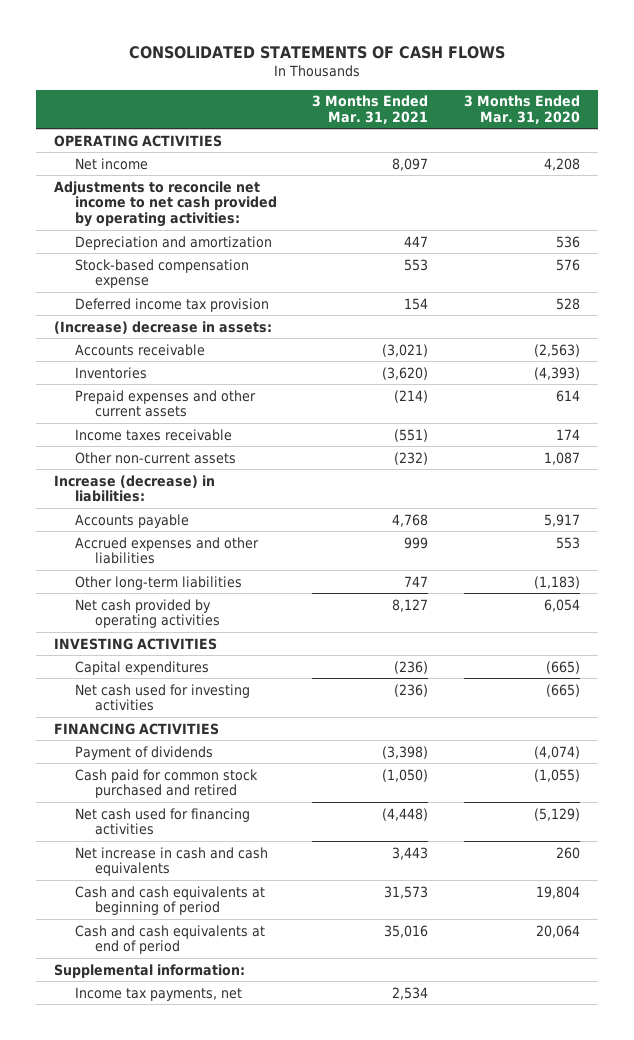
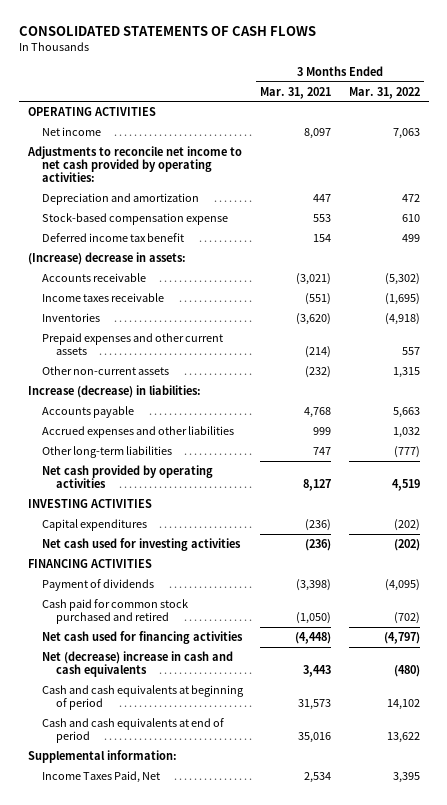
[464,95,581,124] 3 Months Ended Mar. 31, 2020 -> none
none -> [348,86,420,99] Mar. 31, 2022
[74,297,269,312] Deferred income tax provision -> [41,232,184,242] Deferred income tax benefit
[74,428,232,441] Income taxes receivable -> [41,292,164,302] Income taxes receivable
[74,846,268,877] Net increase in cash and cash equivalents -> [41,650,233,678] Net (decrease) increase in cash and cash equivalents
[74,986,242,1001] Income tax payments, net -> [41,770,160,783] Income Taxes Paid, Net

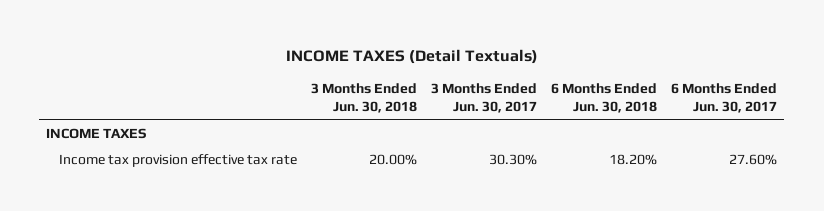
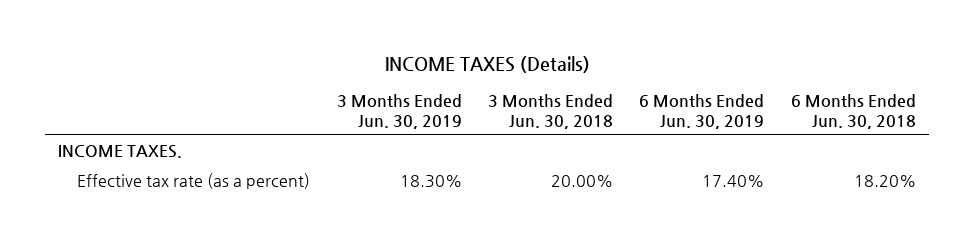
[285,49,538,65] INCOME TAXES (Detail Textuals) -> [385,55,591,73] INCOME TAXES (Details)
[430,82,537,113] 3 Months Ended Jun. 30, 2017 -> none
[671,82,778,113] 6 Months Ended Jun. 30, 2017 -> none
none -> [336,93,462,129] 3 Months Ended Jun. 30, 2019
none -> [639,93,765,129] 6 Months Ended Jun. 30, 2019
[46,127,147,139] INCOME TAXES -> [58,145,183,159] INCOME TAXES.
[58,153,297,167] Income tax provision effective tax rate -> [77,173,311,190] Effective tax rate (as a percent)

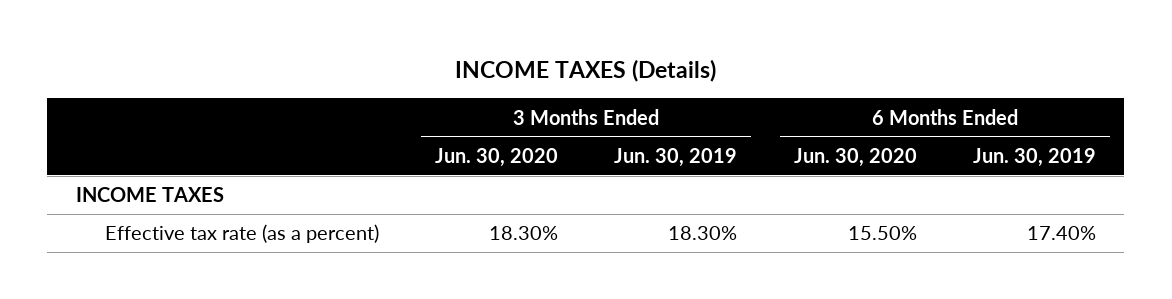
[487,93,613,129] 3 Months Ended Jun. 30, 2018 -> none
[790,93,916,129] 6 Months Ended Jun. 30, 2018 -> none
none -> [434,147,558,167] Jun. 30, 2020
none -> [793,147,917,167] Jun. 30, 2020
[58,145,183,159] INCOME TAXES. -> [75,187,224,203] INCOME TAXES

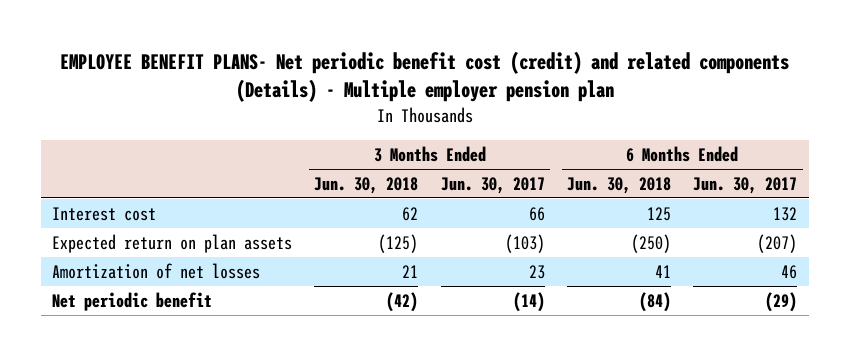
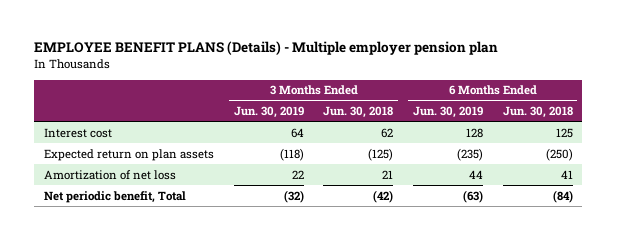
[59,51,789,103] EMPLOYEE BENEFIT PLANS- Net periodic benefit cost (credit) and related components (Details) - Multiple employer pension plan -> [34,41,499,56] EMPLOYEE BENEFIT PLANS (Details) - Multiple employer pension plan
[440,176,545,194] Jun. 30, 2017 -> none
[693,176,798,194] Jun. 30, 2017 -> none
none -> [233,106,304,119] Jun. 30, 2019
none -> [412,106,483,119] Jun. 30, 2019
[52,262,261,279] Amortization of net losses -> [44,169,177,180] Amortization of net loss
[52,291,213,311] Net periodic benefit -> [44,190,187,203] Net periodic benefit, Total

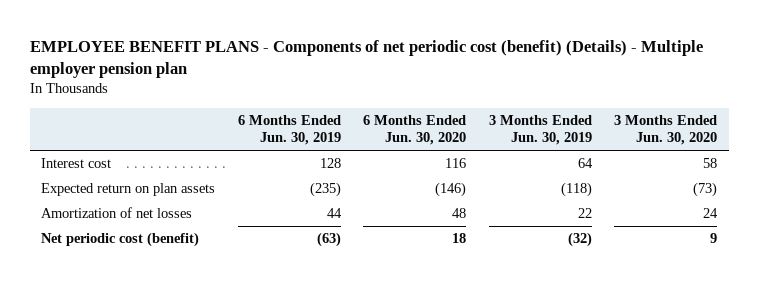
[34,41,499,56] EMPLOYEE BENEFIT PLANS (Details) - Multiple employer pension plan -> [29,40,703,79] EMPLOYEE BENEFIT PLANS - Components of net periodic cost (benefit) (Details) - Multiple employer pension plan
[323,106,394,119] Jun. 30, 2018 -> none
[502,106,573,119] Jun. 30, 2018 -> none
none -> [363,114,467,146] 6 Months Ended Jun. 30, 2020
none -> [614,114,718,146] 3 Months Ended Jun. 30, 2020
[44,169,177,180] Amortization of net loss -> [41,207,193,219] Amortization of net losses
[44,190,187,203] Net periodic benefit, Total -> [41,232,200,248] Net periodic cost (benefit)

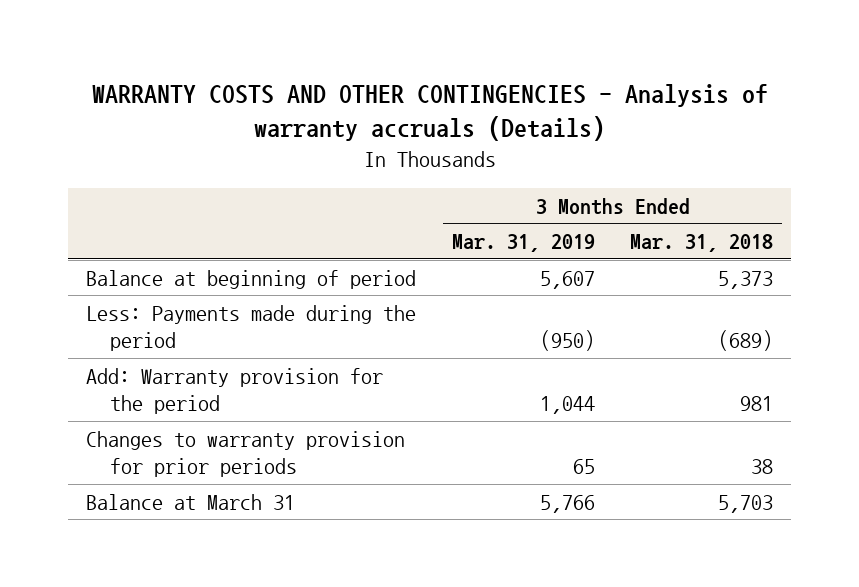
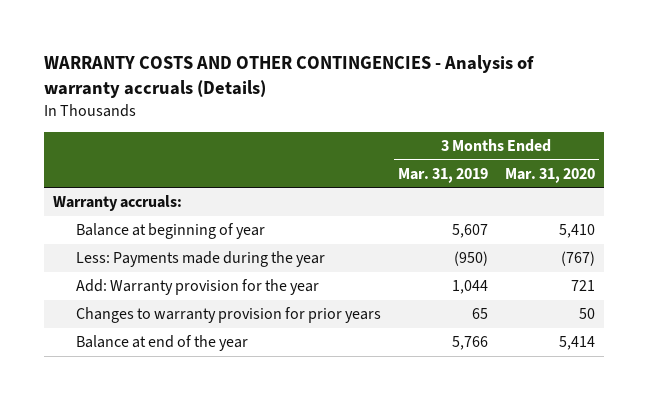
[630,233,774,252] Mar. 31, 2018 -> none
none -> [505,167,596,183] Mar. 31, 2020
none -> [52,195,182,212] Warranty accruals:
[85,269,416,289] Balance at beginning of period -> [75,223,265,240] Balance at beginning of year
[85,304,416,352] Less: Payments made during the period -> [75,251,325,268] Less: Payments made during the year
[85,367,383,415] Add: Warranty provision for the period -> [75,279,319,296] Add: Warranty provision for the year
[85,430,405,478] Changes to warranty provision for prior periods -> [75,307,381,324] Changes to warranty provision for prior years
[85,493,295,510] Balance at March 31 -> [75,335,248,352] Balance at end of the year

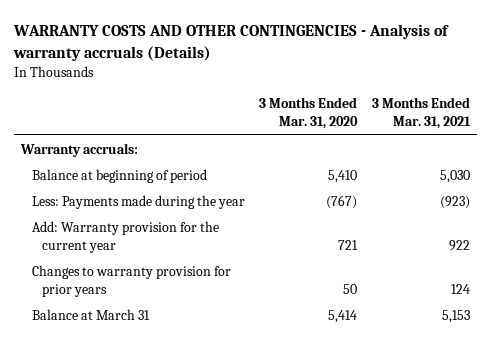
[397,167,488,183] Mar. 31, 2019 -> none
none -> [371,97,471,130] 3 Months Ended Mar. 31, 2021
[75,223,265,240] Balance at beginning of year -> [31,168,207,183] Balance at beginning of period
[75,279,319,296] Add: Warranty provision for the year -> [31,220,219,253] Add: Warranty provision for the current year
[75,335,248,352] Balance at end of the year -> [31,308,150,320] Balance at March 31

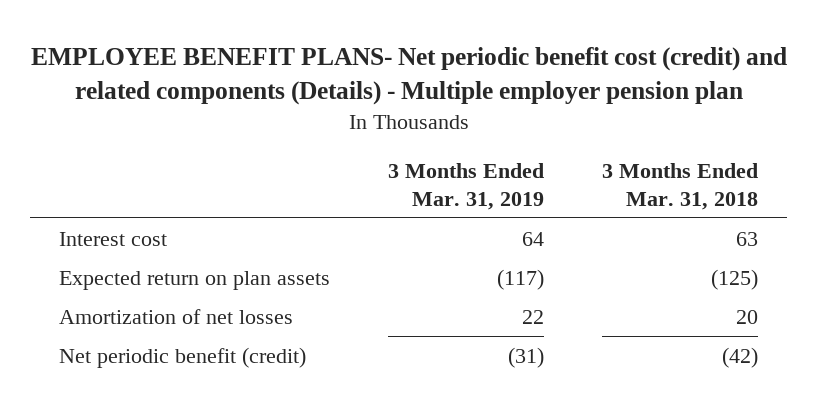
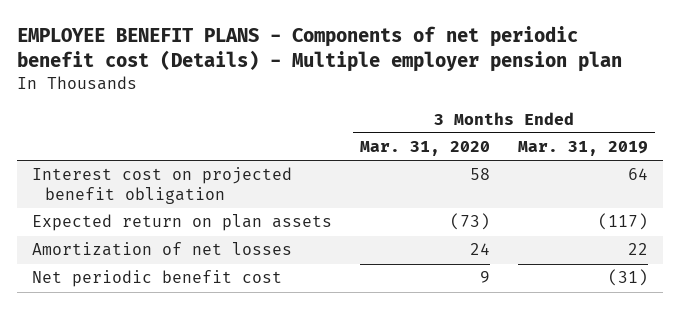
[30,46,787,106] EMPLOYEE BENEFIT PLANS- Net periodic benefit cost (credit) and related components (Details) - Multiple employer pension plan -> [17,26,623,73] EMPLOYEE BENEFIT PLANS - Components of net periodic benefit cost (Details) - Multiple employer pension plan
[602,163,759,210] 3 Months Ended Mar. 31, 2018 -> none
none -> [359,141,490,157] Mar. 31, 2020
[59,231,168,246] Interest cost -> [31,167,292,205] Interest cost on projected benefit obligation
[59,346,307,368] Net periodic benefit (credit) -> [31,270,282,288] Net periodic benefit cost

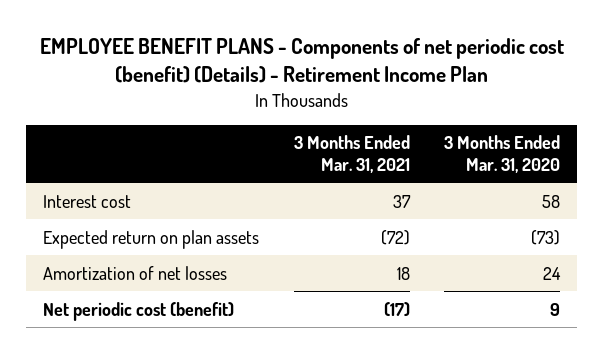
[17,26,623,73] EMPLOYEE BENEFIT PLANS - Components of net periodic benefit cost (Details) - Multiple employer pension plan -> [39,38,564,84] EMPLOYEE BENEFIT PLANS - Components of net periodic cost (benefit) (Details) - Retirement Income Plan
[518,141,649,157] Mar. 31, 2019 -> none
none -> [293,135,410,174] 3 Months Ended Mar. 31, 2021
[31,167,292,205] Interest cost on projected benefit obligation -> [43,194,132,208] Interest cost
[31,270,282,288] Net periodic benefit cost -> [43,301,235,321] Net periodic cost (benefit)

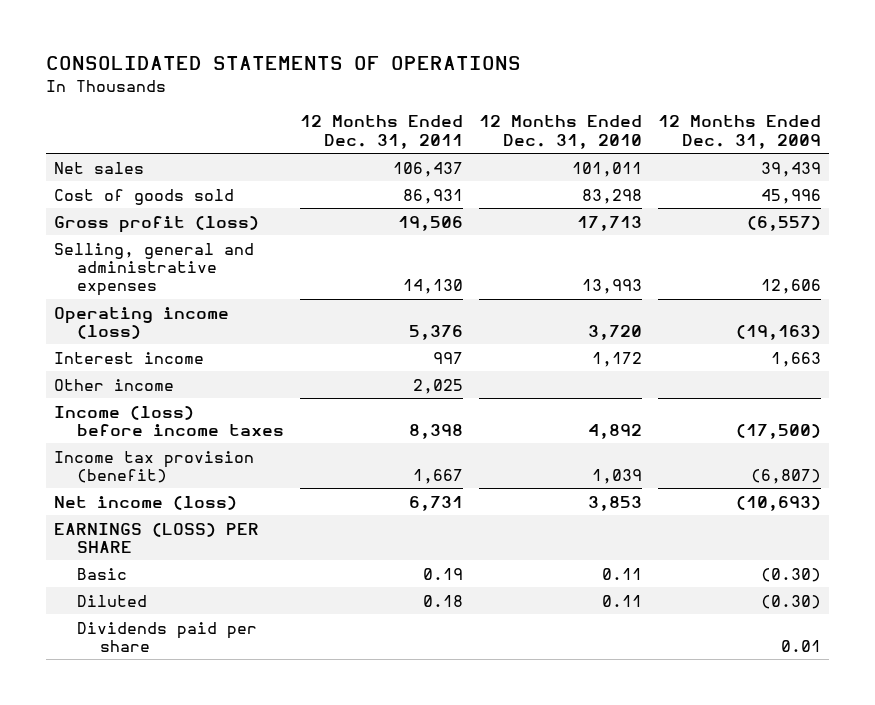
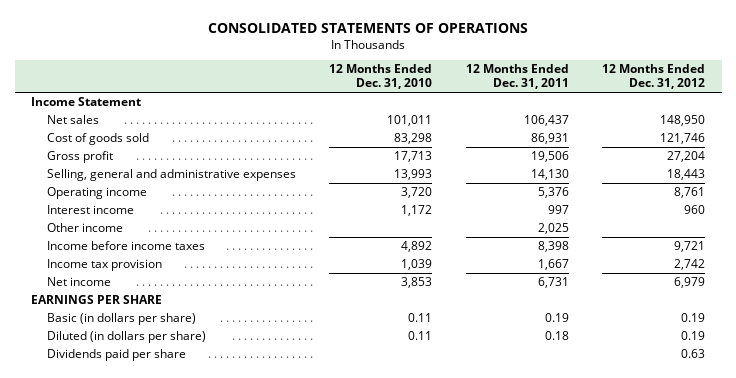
[658,115,822,149] 12 Months Ended Dec. 31, 2009 -> none
none -> [601,64,705,90] 12 Months Ended Dec. 31, 2012
none -> [31,96,142,106] Income Statement
[53,215,259,233] Gross profit (loss) -> [47,150,114,163] Gross profit
[53,306,229,339] Operating income (loss) -> [47,186,148,199] Operating income
[53,405,284,436] Income (loss) before income taxes -> [47,240,206,250] Income before income taxes
[53,450,254,483] Income tax provision (benefit) -> [47,258,163,271] Income tax provision
[53,495,237,510] Net income (loss) -> [47,276,112,286] Net income
[53,522,259,553] EARNINGS (LOSS) PER SHARE -> [31,294,163,304] EARNINGS PER SHARE
[76,567,127,580] Basic -> [47,312,197,325] Basic (in dollars per share)
[76,594,147,607] Diluted -> [47,330,207,343] Diluted (in dollars per share)

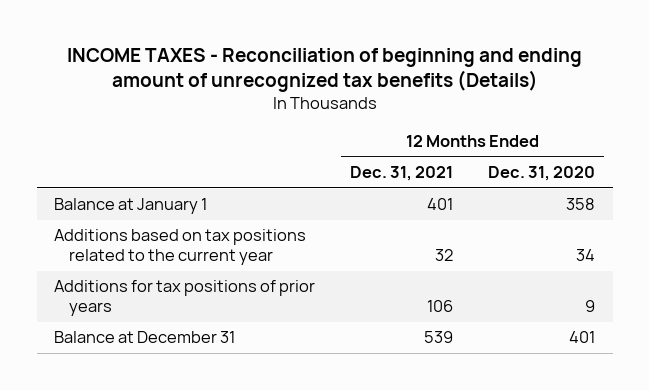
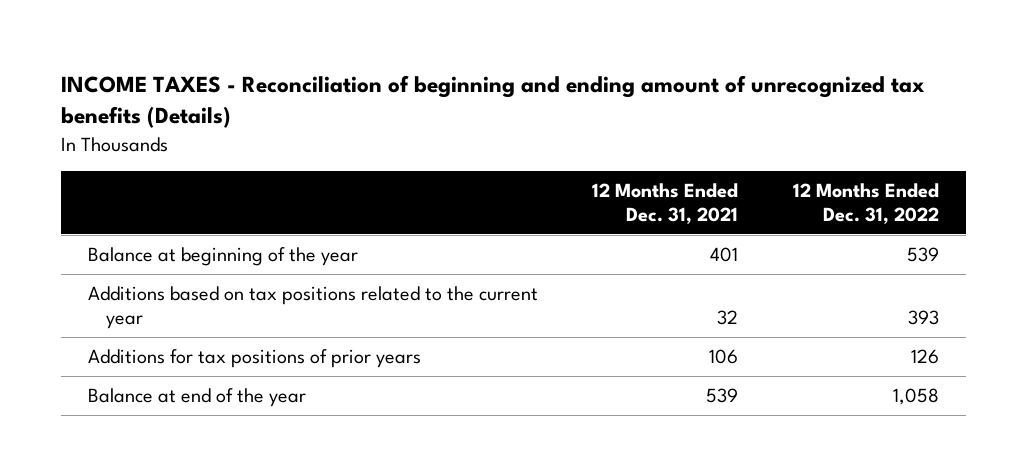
[488,166,596,182] Dec. 31, 2020 -> none
none -> [792,183,939,224] 12 Months Ended Dec. 31, 2022
[54,198,208,215] Balance at January 1 -> [87,247,358,267] Balance at beginning of the year
[54,331,236,344] Balance at December 31 -> [87,388,306,408] Balance at end of the year

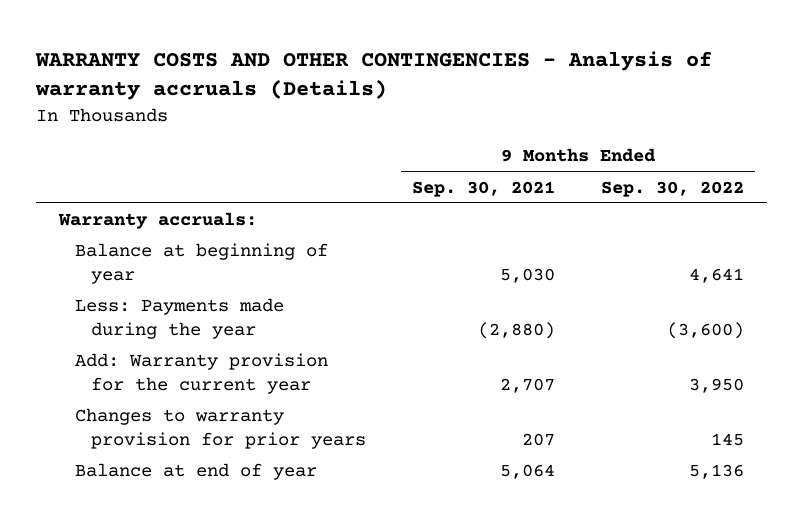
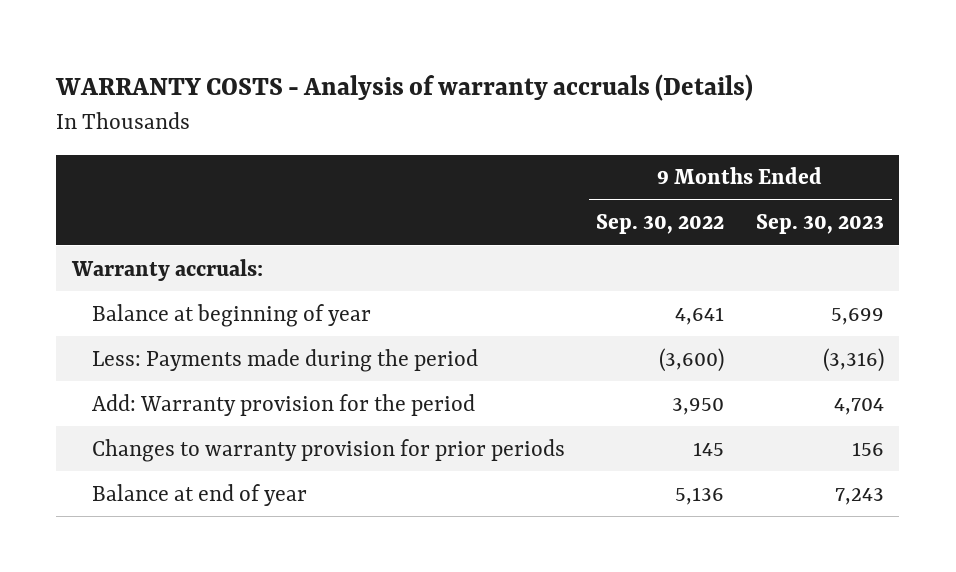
[35,50,713,101] WARRANTY COSTS AND OTHER CONTINGENCIES - Analysis of warranty accruals (Details) -> [55,74,754,102] WARRANTY COSTS - Analysis of warranty accruals (Details)
[412,180,556,197] Sep. 30, 2021 -> none
none -> [755,214,884,235] Sep. 30, 2023
[75,298,285,339] Less: Payments made during the year -> [92,348,479,372] Less: Payments made during the period
[75,353,329,394] Add: Warranty provision for the current year -> [92,393,476,416] Add: Warranty provision for the period
[75,408,367,449] Changes to warranty provision for prior years -> [92,438,566,462] Changes to warranty provision for prior periods

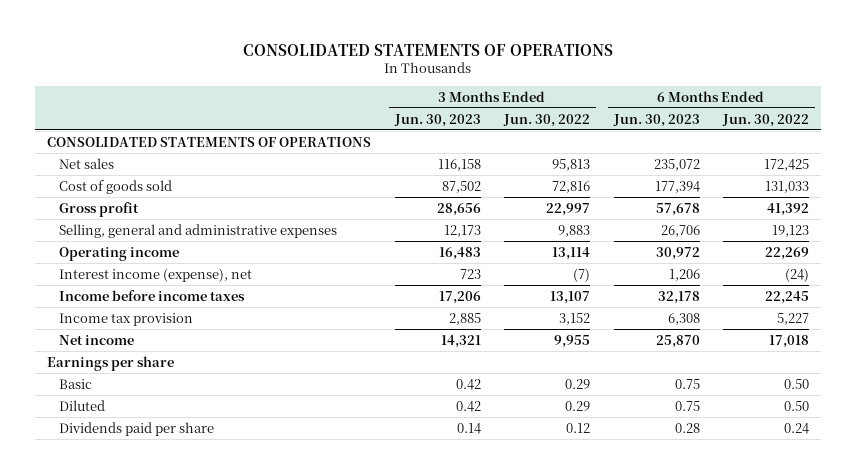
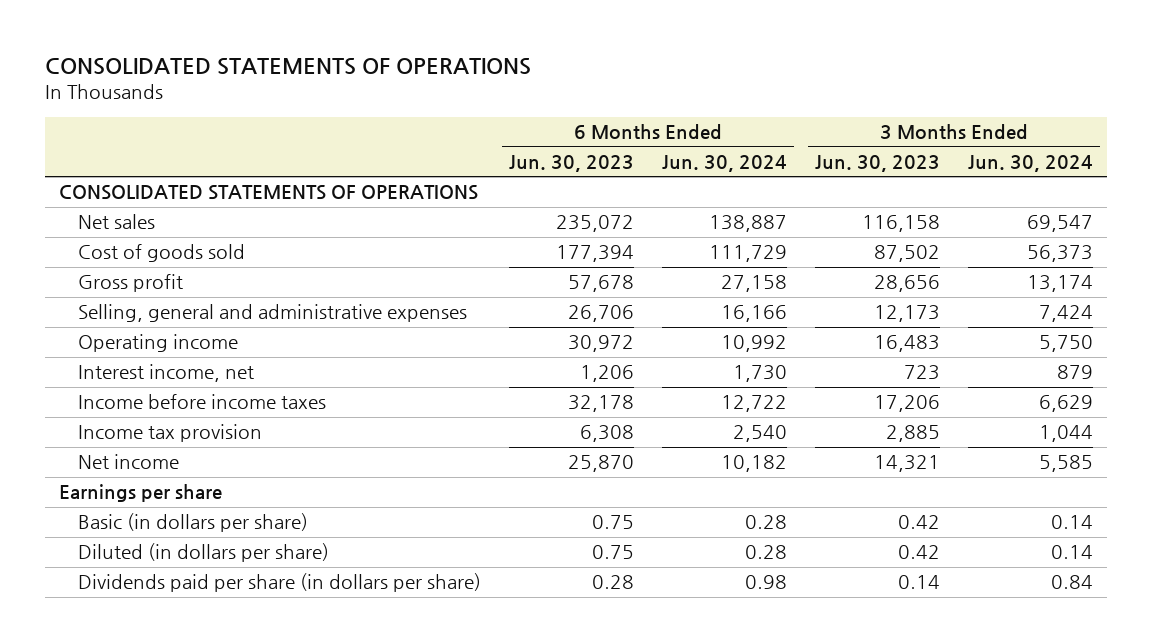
[503,113,591,127] Jun. 30, 2022 -> none
[722,113,810,127] Jun. 30, 2022 -> none
none -> [661,154,787,172] Jun. 30, 2024
none -> [967,154,1093,172] Jun. 30, 2024
[59,267,253,282] Interest income (expense), net -> [77,364,254,383] Interest income, net
[59,378,93,389] Basic -> [77,513,308,533] Basic (in dollars per share)
[59,399,106,411] Diluted -> [77,543,329,563] Diluted (in dollars per share)
[59,421,215,436] Dividends paid per share -> [77,573,481,593] Dividends paid per share (in dollars per share)

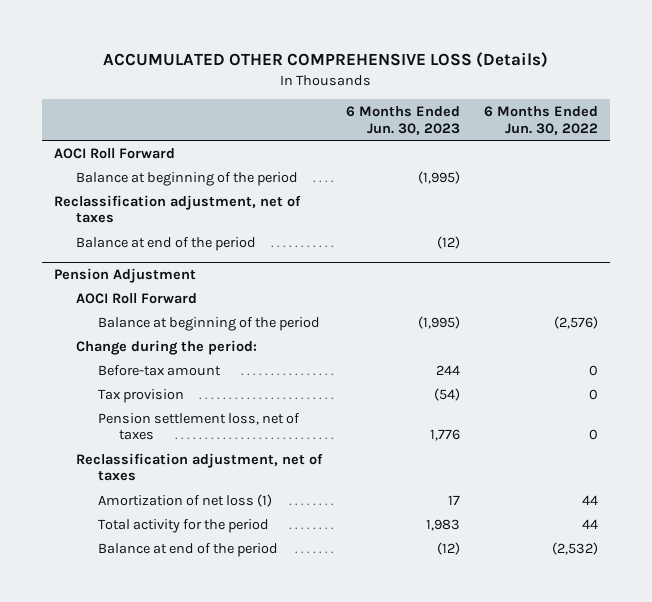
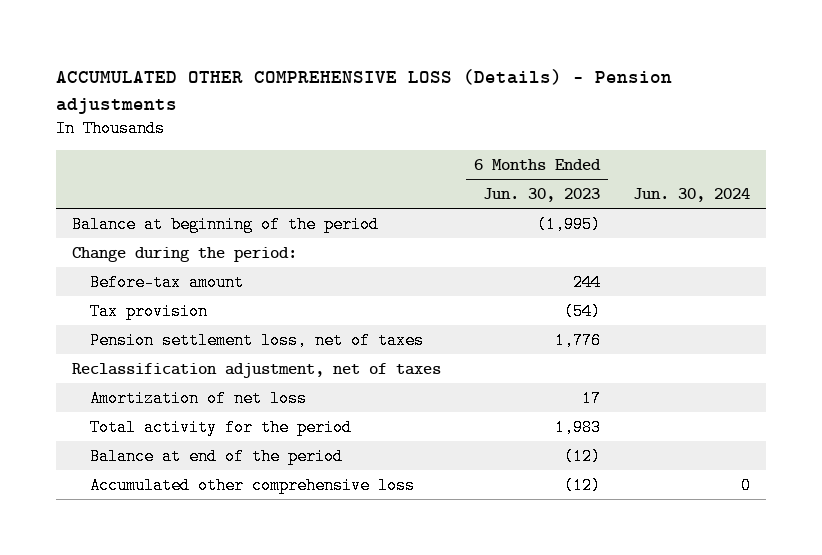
[102,51,548,68] ACCUMULATED OTHER COMPREHENSIVE LOSS (Details) -> [56,68,673,114] ACCUMULATED OTHER COMPREHENSIVE LOSS (Details) - Pension adjustments
[483,105,598,135] 6 Months Ended Jun. 30, 2022 -> none
none -> [632,188,750,203] Jun. 30, 2024
[54,147,176,159] AOCI Roll Forward -> none
[54,194,302,224] Reclassification adjustment, net of taxes -> none
[75,236,256,251] Balance at end of the period -> none
[54,268,197,284] Pension Adjustment -> none
[75,292,197,304] AOCI Roll Forward -> none
[97,316,320,331] Balance at beginning of the period -> none
[97,493,272,507] Amortization of net loss (1) -> [89,389,307,407] Amortization of net loss
none -> [89,476,415,494] Accumulated other comprehensive loss

